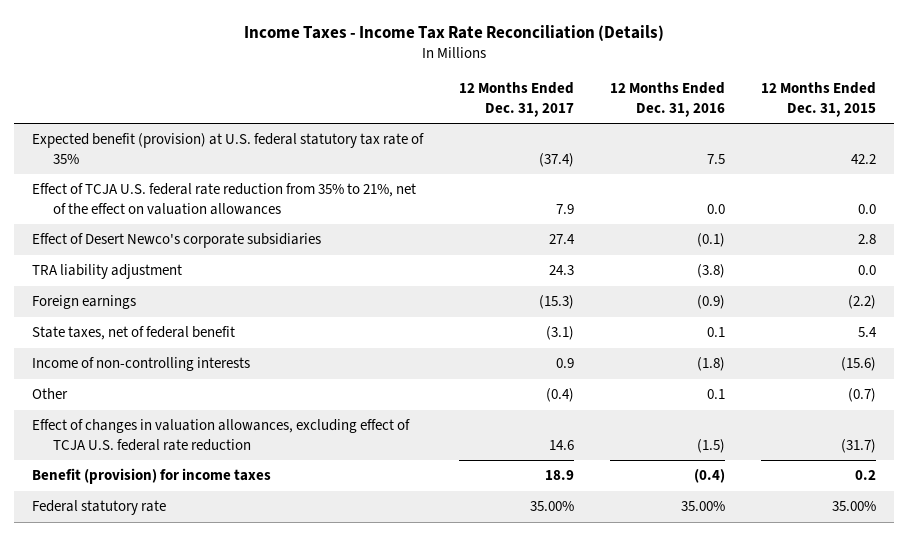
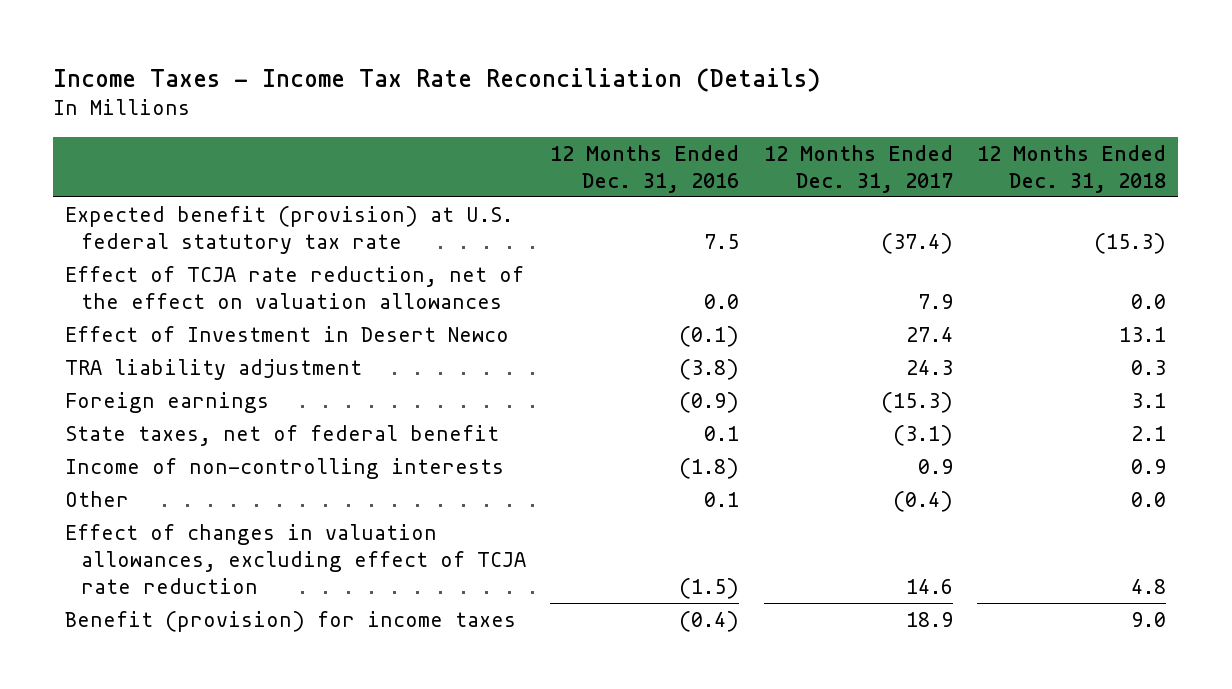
[760,82,876,117] 12 Months Ended Dec. 31, 2015 -> none
none -> [977,144,1167,193] 12 Months Ended Dec. 31, 2018
[32,133,425,164] Expected benefit (provision) at U.S. federal statutory tax rate of 35% -> [65,205,514,254] Expected benefit (provision) at U.S. federal statutory tax rate
[32,183,417,215] Effect of TCJA U.S. federal rate reduction from 35% to 21%, net of the effect on valuation allowances -> [65,265,525,309] Effect of TCJA rate reduction, net of the effect on valuation allowances
[32,233,322,249] Effect of Desert Newco's corporate subsidiaries -> [65,325,510,342] Effect of Investment in Desert Newco
[32,419,411,451] Effect of changes in valuation allowances, excluding effect of TCJA U.S. federal rate reduction -> [65,523,526,595] Effect of changes in valuation allowances, excluding effect of TCJA rate reduction
[32,500,167,516] Federal statutory rate -> none

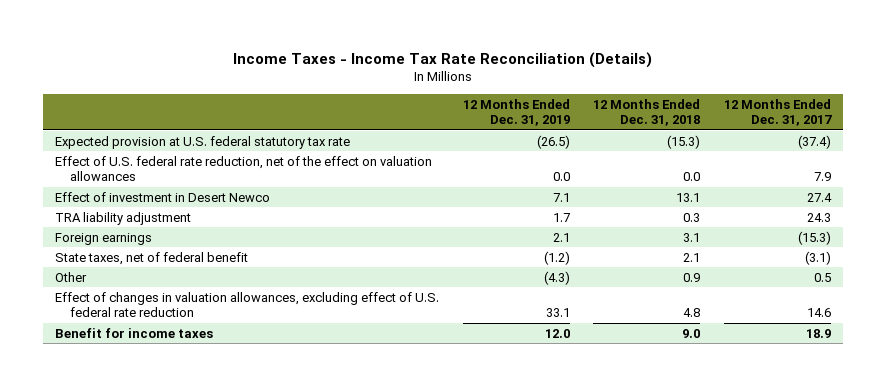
[550,144,740,193] 12 Months Ended Dec. 31, 2016 -> none
none -> [462,99,570,127] 12 Months Ended Dec. 31, 2019
[65,205,514,254] Expected benefit (provision) at U.S. federal statutory tax rate -> [55,135,351,149] Expected provision at U.S. federal statutory tax rate
[65,265,525,309] Effect of TCJA rate reduction, net of the effect on valuation allowances -> [55,155,433,182] Effect of U.S. federal rate reduction, net of the effect on valuation allowances
[65,325,510,342] Effect of Investment in Desert Newco -> [55,191,271,202] Effect of investment in Desert Newco
[65,457,505,479] Income of non-controlling interests -> none
[892,490,953,512] (0.4) -> [813,272,831,282] 0.5
[1131,491,1167,507] 0.0 -> [683,272,701,282] 0.9
[65,523,526,595] Effect of changes in valuation allowances, excluding effect of TCJA rate reduction -> [55,291,440,318] Effect of changes in valuation allowances, excluding effect of U.S. federal rate reduction
[65,610,517,632] Benefit (provision) for income taxes -> [55,327,214,338] Benefit for income taxes

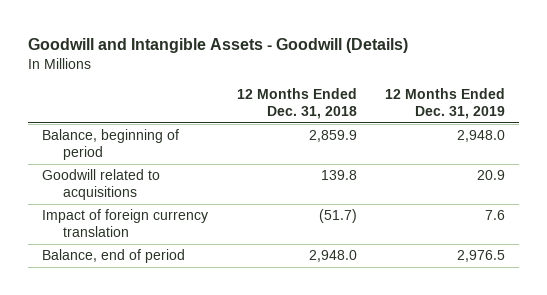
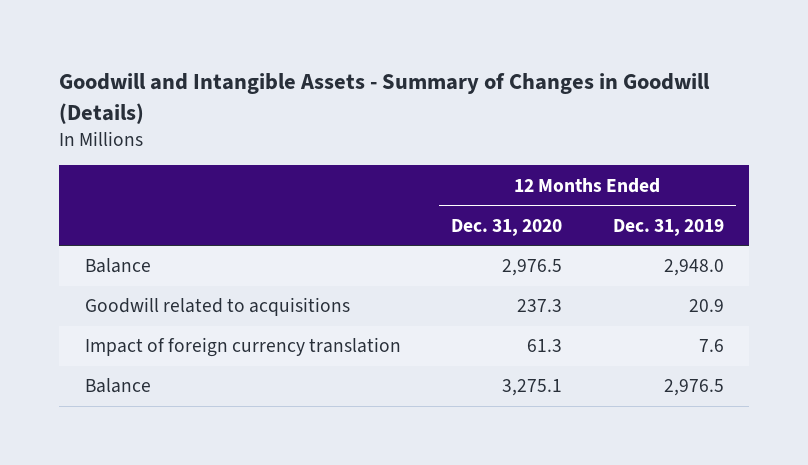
[28,37,409,53] Goodwill and Intangible Assets - Goodwill (Details) -> [59,73,711,124] Goodwill and Intangible Assets - Summary of Changes in Goodwill (Details)
[236,87,357,120] 12 Months Ended Dec. 31, 2018 -> none
none -> [451,218,563,236] Dec. 31, 2020
[42,129,180,161] Balance, beginning of period -> [84,258,151,274] Balance
[42,249,186,264] Balance, end of period -> [84,378,151,394] Balance

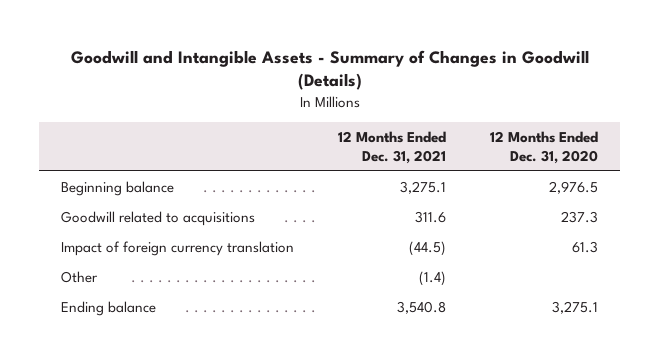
[612,218,724,236] Dec. 31, 2019 -> none
none -> [338,130,447,164] 12 Months Ended Dec. 31, 2021
[84,258,151,274] Balance -> [61,180,175,196] Beginning balance
none -> [61,270,99,283] Other
[84,378,151,394] Balance -> [61,300,157,316] Ending balance

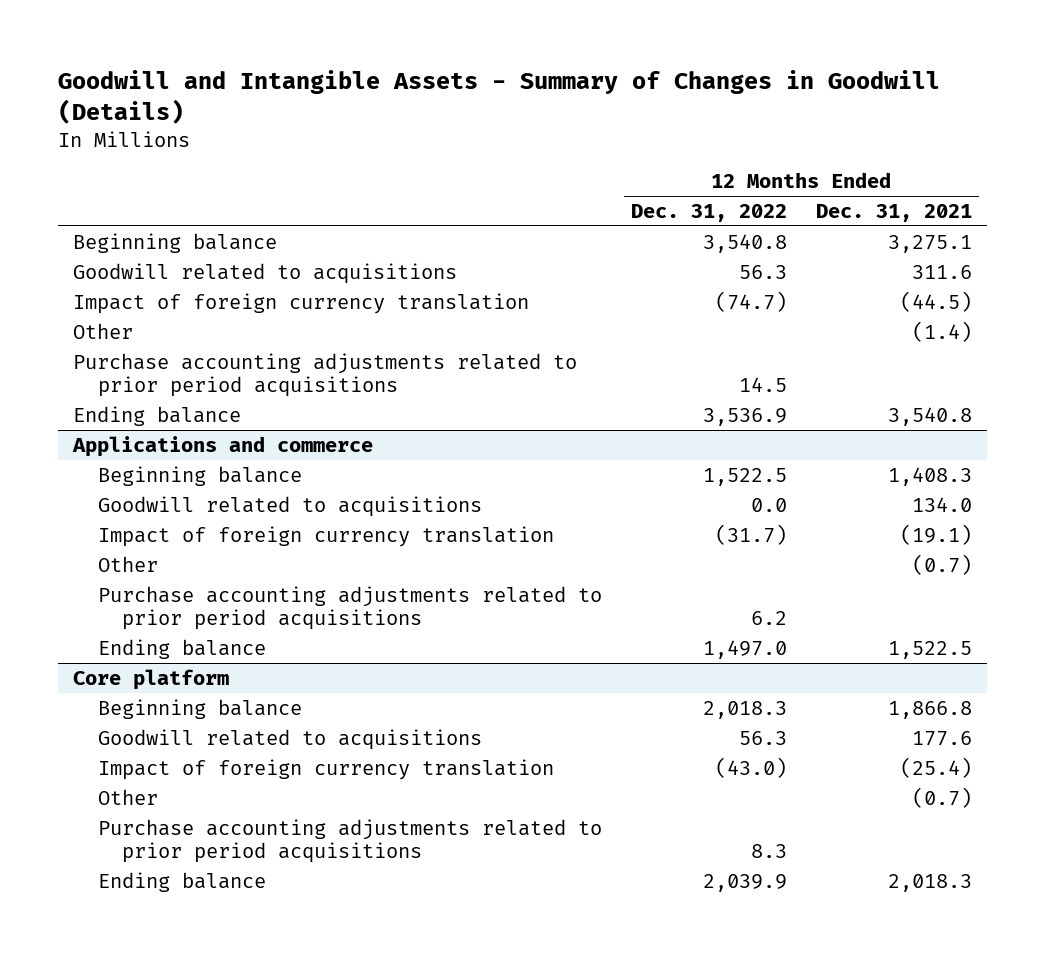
[489,130,598,164] 12 Months Ended Dec. 31, 2020 -> none
none -> [630,204,787,223] Dec. 31, 2022
none -> [72,352,577,398] Purchase accounting adjustments related to prior period acquisitions
none -> [71,435,373,457] Applications and commerce
none -> [97,465,302,486] Beginning balance
none -> [97,495,482,517] Goodwill related to acquisitions
none -> [97,525,554,547] Impact of foreign currency translation
none -> [97,555,158,572] Other
none -> [97,585,602,631] Purchase accounting adjustments related to prior period acquisitions
none -> [97,638,266,659] Ending balance
none -> [72,668,229,690] Core platform
none -> [97,698,302,719] Beginning balance
none -> [97,728,482,750] Goodwill related to acquisitions
none -> [97,758,554,780] Impact of foreign currency translation
none -> [97,788,158,805] Other
none -> [97,818,602,864] Purchase accounting adjustments related to prior period acquisitions
none -> [97,871,266,892] Ending balance

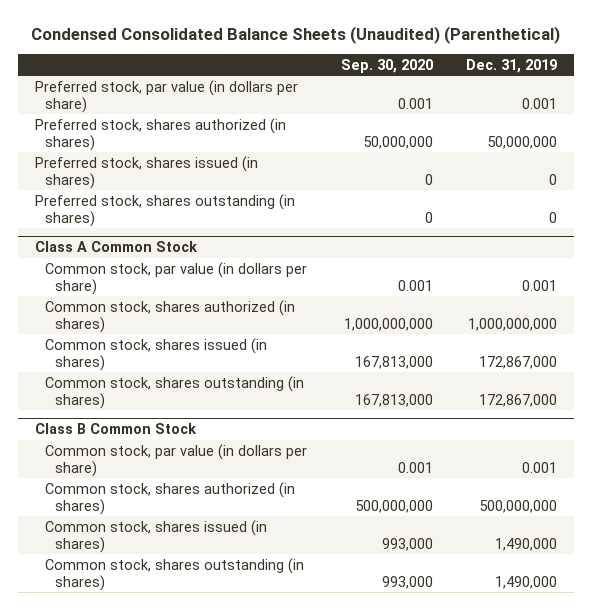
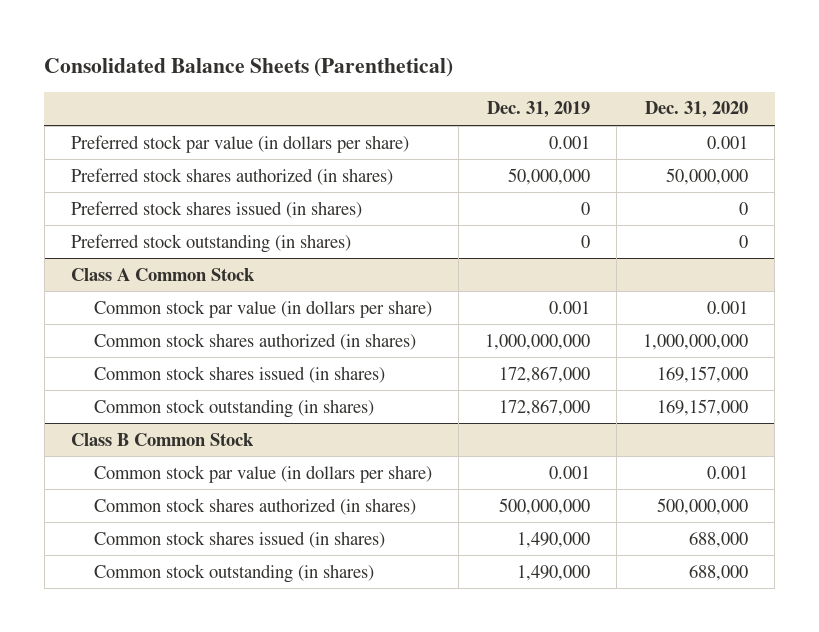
[31,26,561,45] Condensed Consolidated Balance Sheets (Unaudited) (Parenthetical) -> [44,58,454,78] Consolidated Balance Sheets (Parenthetical)
[340,58,433,73] Sep. 30, 2020 -> none
none -> [645,101,749,119] Dec. 31, 2020
[34,79,298,113] Preferred stock, par value (in dollars per share) -> [70,134,409,153] Preferred stock par value (in dollars per share)
[34,117,286,151] Preferred stock, shares authorized (in shares) -> [70,167,393,185] Preferred stock shares authorized (in shares)
[34,155,258,189] Preferred stock, shares issued (in shares) -> [70,200,362,218] Preferred stock shares issued (in shares)
[34,193,295,227] Preferred stock, shares outstanding (in shares) -> [70,233,351,253] Preferred stock outstanding (in shares)
[45,261,308,295] Common stock, par value (in dollars per share) -> [94,299,433,318] Common stock par value (in dollars per share)
[45,299,296,333] Common stock, shares authorized (in shares) -> [94,332,417,350] Common stock shares authorized (in shares)
[45,337,268,371] Common stock, shares issued (in shares) -> [94,365,386,383] Common stock shares issued (in shares)
[45,375,305,409] Common stock, shares outstanding (in shares) -> [94,398,375,418] Common stock outstanding (in shares)
[45,443,308,477] Common stock, par value (in dollars per share) -> [94,464,433,483] Common stock par value (in dollars per share)
[45,481,296,515] Common stock, shares authorized (in shares) -> [94,497,417,515] Common stock shares authorized (in shares)
[45,519,268,553] Common stock, shares issued (in shares) -> [94,530,386,548] Common stock shares issued (in shares)
[45,557,305,591] Common stock, shares outstanding (in shares) -> [94,563,375,583] Common stock outstanding (in shares)

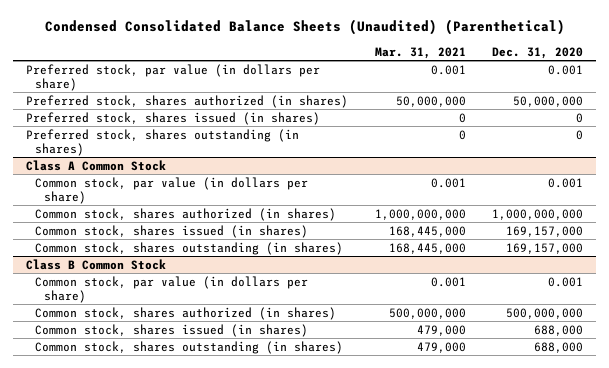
[44,58,454,78] Consolidated Balance Sheets (Parenthetical) -> [44,19,565,36] Condensed Consolidated Balance Sheets (Unaudited) (Parenthetical)
[487,101,591,119] Dec. 31, 2019 -> none
none -> [374,46,466,59] Mar. 31, 2021
[70,134,409,153] Preferred stock par value (in dollars per share) -> [26,63,321,91] Preferred stock, par value (in dollars per share)
[70,167,393,185] Preferred stock shares authorized (in shares) -> [26,94,349,108] Preferred stock, shares authorized (in shares)
[70,200,362,218] Preferred stock shares issued (in shares) -> [26,111,321,125] Preferred stock, shares issued (in shares)
[70,233,351,253] Preferred stock outstanding (in shares) -> [26,128,300,156] Preferred stock, shares outstanding (in shares)
[94,299,433,318] Common stock par value (in dollars per share) -> [34,176,308,204] Common stock, par value (in dollars per share)
[94,332,417,350] Common stock shares authorized (in shares) -> [34,207,336,221] Common stock, shares authorized (in shares)
[94,365,386,383] Common stock shares issued (in shares) -> [34,224,308,238] Common stock, shares issued (in shares)
[94,398,375,418] Common stock outstanding (in shares) -> [34,241,343,255] Common stock, shares outstanding (in shares)
[94,464,433,483] Common stock par value (in dollars per share) -> [34,275,308,303] Common stock, par value (in dollars per share)
[94,497,417,515] Common stock shares authorized (in shares) -> [34,306,336,320] Common stock, shares authorized (in shares)
[94,530,386,548] Common stock shares issued (in shares) -> [34,323,308,337] Common stock, shares issued (in shares)
[94,563,375,583] Common stock outstanding (in shares) -> [34,340,343,354] Common stock, shares outstanding (in shares)

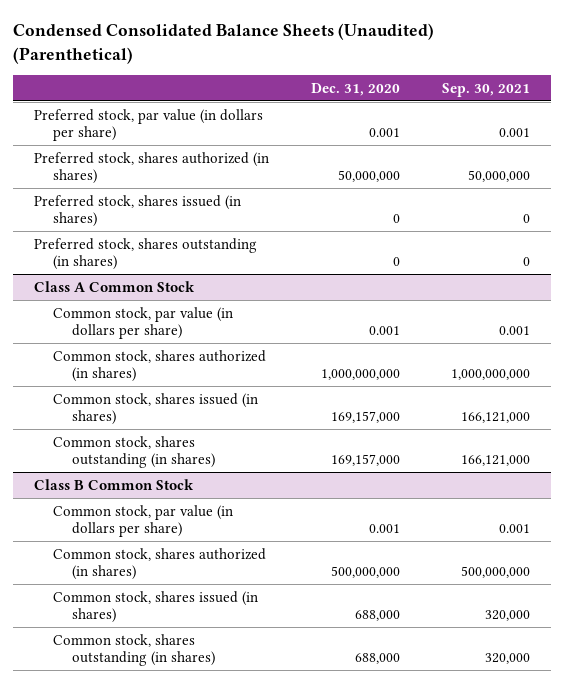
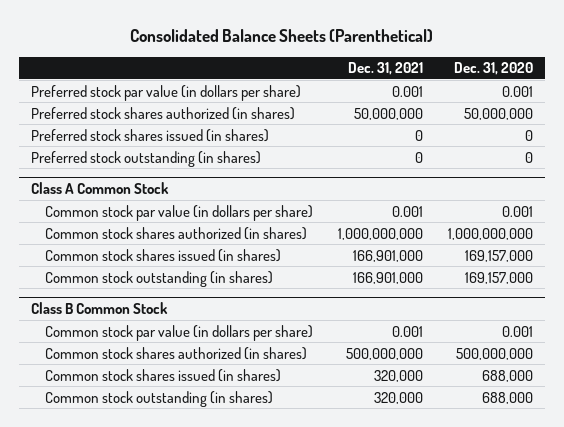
[12,23,434,64] Condensed Consolidated Balance Sheets (Unaudited) (Parenthetical) -> [129,28,433,42] Consolidated Balance Sheets (Parenthetical)
[442,82,531,97] Sep. 30, 2021 -> none
none -> [347,62,423,76] Dec. 31, 2021
[33,108,263,142] Preferred stock, par value (in dollars per share) -> [31,84,302,101] Preferred stock par value (in dollars per share)
[33,151,269,185] Preferred stock, shares authorized (in shares) -> [31,106,296,120] Preferred stock shares authorized (in shares)
[33,194,241,228] Preferred stock, shares issued (in shares) -> [31,128,270,142] Preferred stock shares issued (in shares)
[33,237,257,271] Preferred stock, shares outstanding (in shares) -> [31,150,262,167] Preferred stock outstanding (in shares)
[53,306,234,340] Common stock, par value (in dollars per share) -> [44,204,313,221] Common stock par value (in dollars per share)
[53,349,267,383] Common stock, shares authorized (in shares) -> [44,226,307,240] Common stock shares authorized (in shares)
[53,392,259,426] Common stock, shares issued (in shares) -> [44,248,281,262] Common stock shares issued (in shares)
[53,435,216,469] Common stock, shares outstanding (in shares) -> [44,270,273,287] Common stock outstanding (in shares)
[53,504,234,538] Common stock, par value (in dollars per share) -> [44,324,313,341] Common stock par value (in dollars per share)
[53,547,267,581] Common stock, shares authorized (in shares) -> [44,346,307,360] Common stock shares authorized (in shares)
[53,590,259,624] Common stock, shares issued (in shares) -> [44,368,281,382] Common stock shares issued (in shares)
[53,633,216,667] Common stock, shares outstanding (in shares) -> [44,390,273,407] Common stock outstanding (in shares)

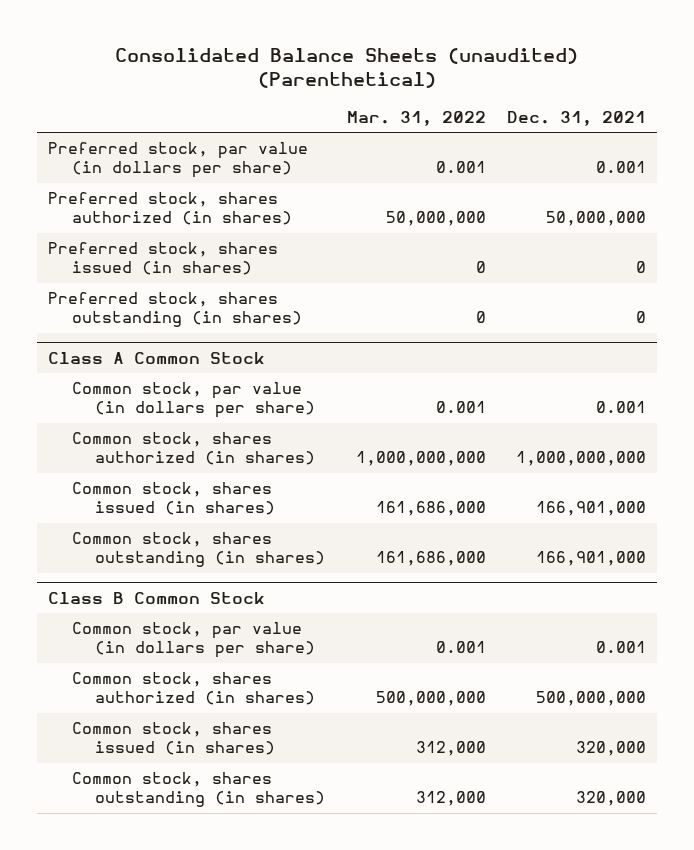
[129,28,433,42] Consolidated Balance Sheets (Parenthetical) -> [115,47,579,89] Consolidated Balance Sheets (unaudited) (Parenthetical)
[453,62,533,76] Dec. 31, 2020 -> none
none -> [346,110,486,126] Mar. 31, 2022
[31,84,302,101] Preferred stock par value (in dollars per share) -> [47,142,308,179] Preferred stock, par value (in dollars per share)
[31,106,296,120] Preferred stock shares authorized (in shares) -> [47,192,292,226] Preferred stock, shares authorized (in shares)
[31,128,270,142] Preferred stock shares issued (in shares) -> [47,242,278,276] Preferred stock, shares issued (in shares)
[31,150,262,167] Preferred stock outstanding (in shares) -> [47,292,302,328] Preferred stock, shares outstanding (in shares)
[44,204,313,221] Common stock par value (in dollars per share) -> [71,382,316,419] Common stock, par value (in dollars per share)
[44,226,307,240] Common stock shares authorized (in shares) -> [71,432,316,466] Common stock, shares authorized (in shares)
[44,248,281,262] Common stock shares issued (in shares) -> [71,482,276,516] Common stock, shares issued (in shares)
[44,270,273,287] Common stock outstanding (in shares) -> [71,532,326,568] Common stock, shares outstanding (in shares)
[44,324,313,341] Common stock par value (in dollars per share) -> [71,622,316,659] Common stock, par value (in dollars per share)
[44,346,307,360] Common stock shares authorized (in shares) -> [71,672,316,706] Common stock, shares authorized (in shares)
[44,368,281,382] Common stock shares issued (in shares) -> [71,722,276,756] Common stock, shares issued (in shares)
[44,390,273,407] Common stock outstanding (in shares) -> [71,772,326,808] Common stock, shares outstanding (in shares)

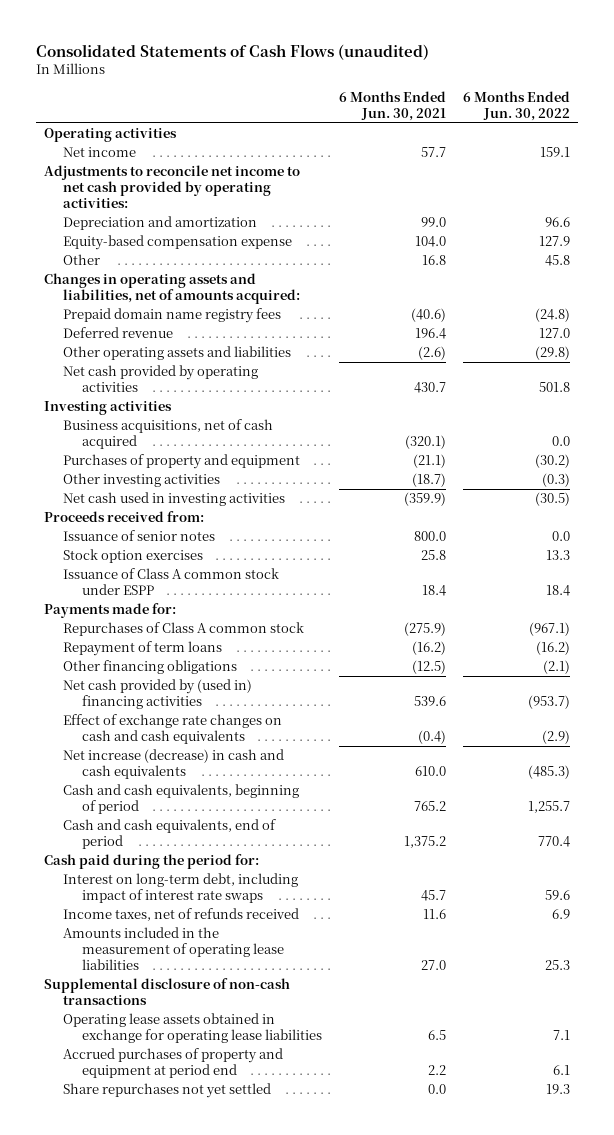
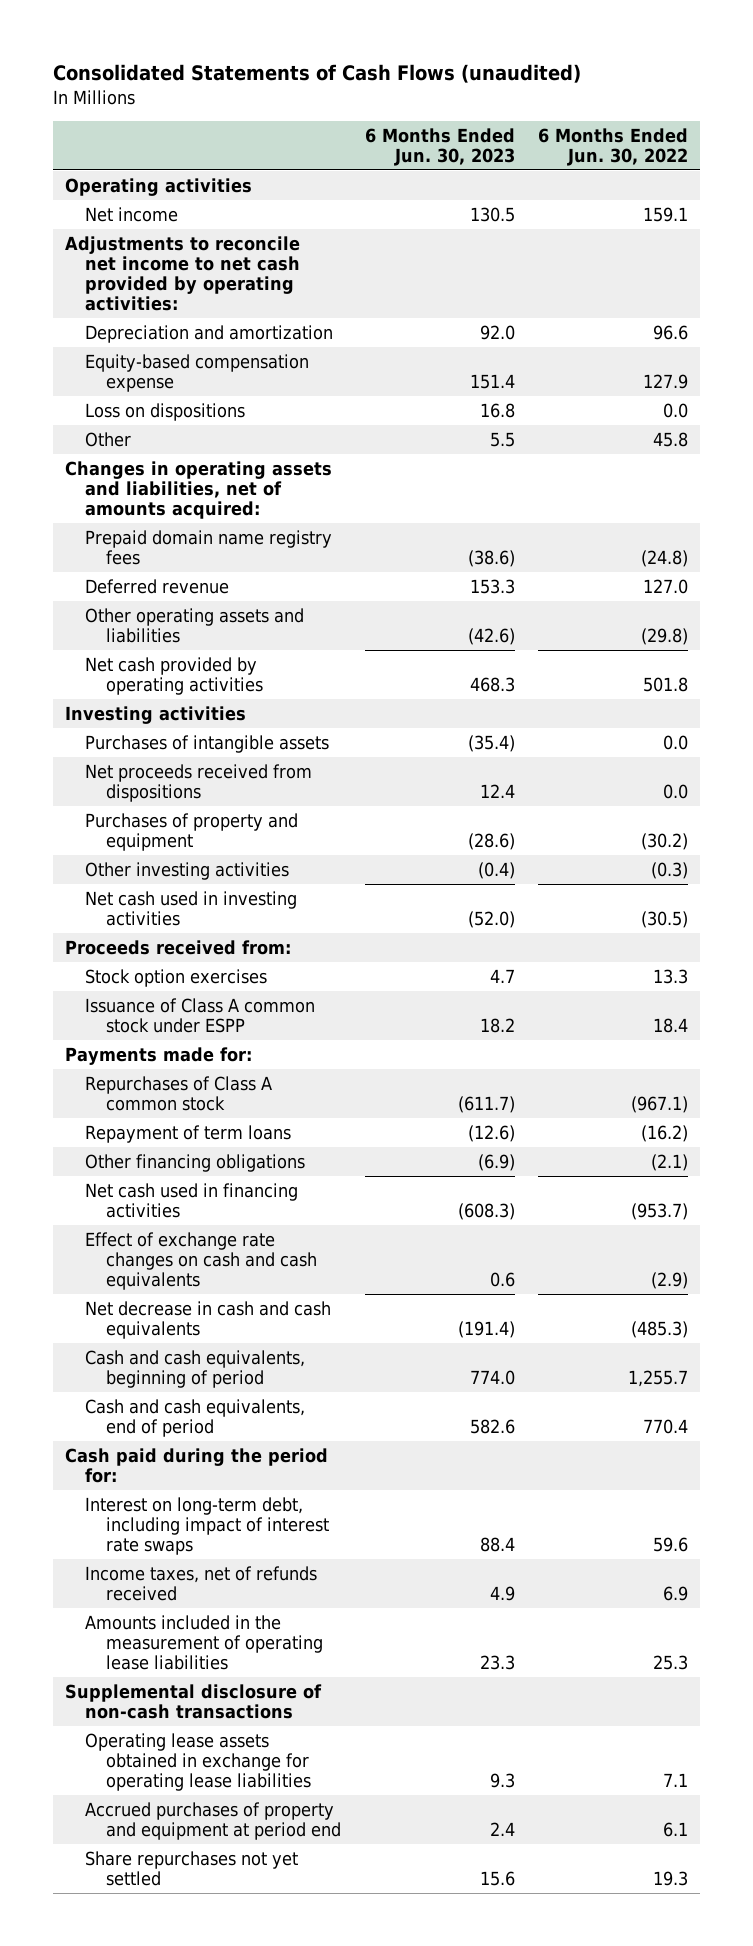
[339,91,447,122] 6 Months Ended Jun. 30, 2021 -> none
none -> [364,127,515,166] 6 Months Ended Jun. 30, 2023
none -> [85,402,246,421] Loss on dispositions
[63,419,274,450] Business acquisitions, net of cash acquired -> none
none -> [85,734,330,753] Purchases of intangible assets
none -> [85,763,313,802] Net proceeds received from dispositions
[63,530,216,542] Issuance of senior notes -> none
[63,679,253,710] Net cash provided by (used in) financing activities -> [85,1182,299,1218] Net cash used in financing activities
[63,749,285,780] Net increase (decrease) in cash and cash equivalents -> [85,1300,332,1339] Net decrease in cash and cash equivalents

